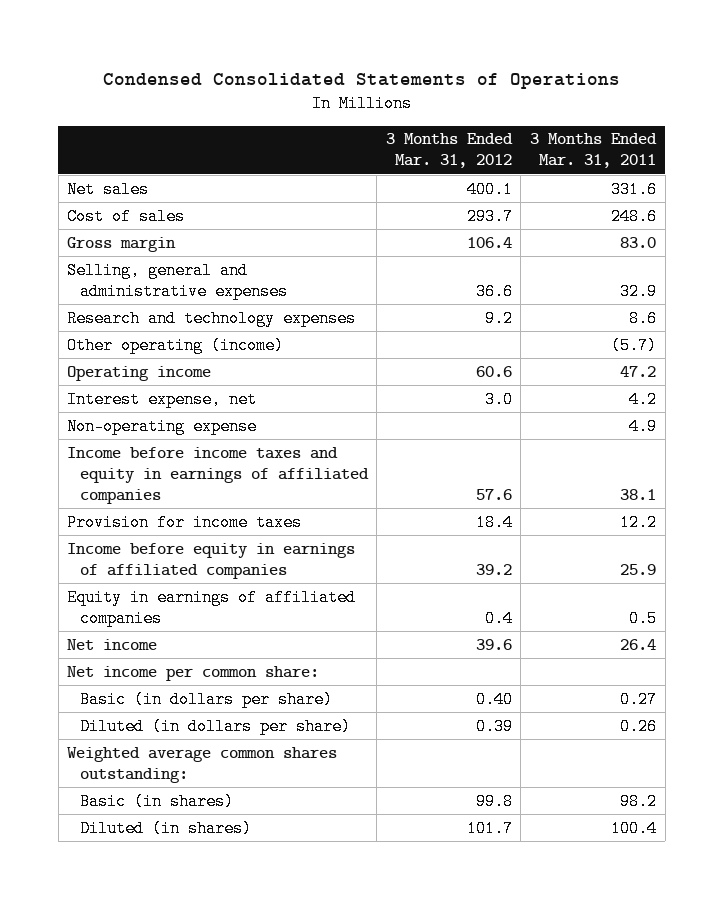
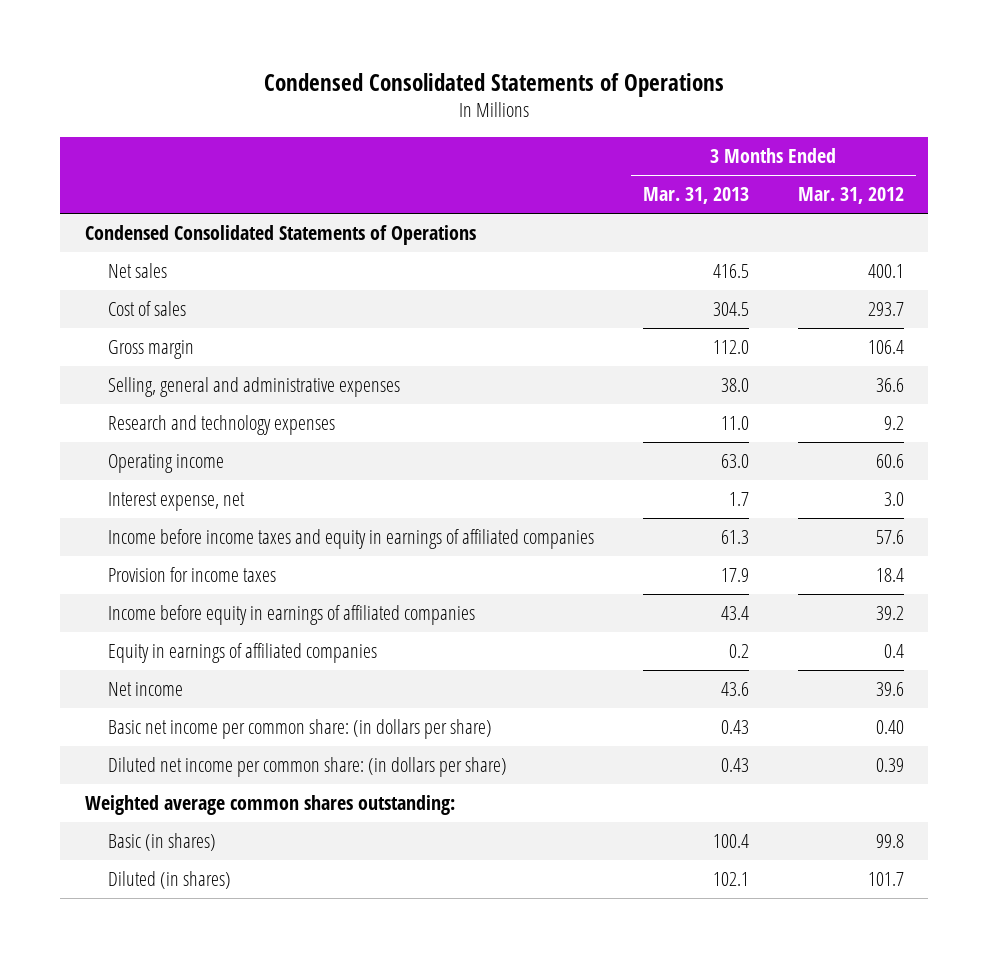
[530,133,658,169] 3 Months Ended Mar. 31, 2011 -> none
none -> [642,187,749,205] Mar. 31, 2013
none -> [84,225,476,246] Condensed Consolidated Statements of Operations
[67,336,285,354] Other operating (income) -> none
[67,417,258,435] Non-operating expense -> none
[67,665,320,681] Net income per common share: -> none
[79,690,333,708] Basic (in dollars per share) -> [107,719,492,740] Basic net income per common share: (in dollars per share)
[79,717,351,735] Diluted (in dollars per share) -> [107,757,507,778] Diluted net income per common share: (in dollars per share)

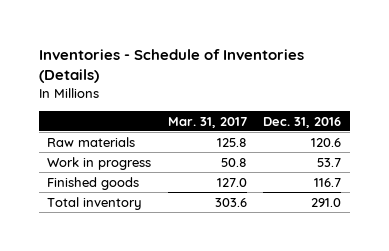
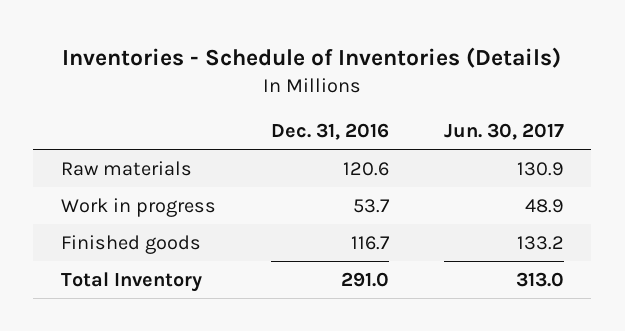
[167,116,247,128] Mar. 31, 2017 -> none
none -> [443,123,564,141] Jun. 30, 2017
[47,196,143,210] Total inventory -> [60,271,202,292] Total Inventory

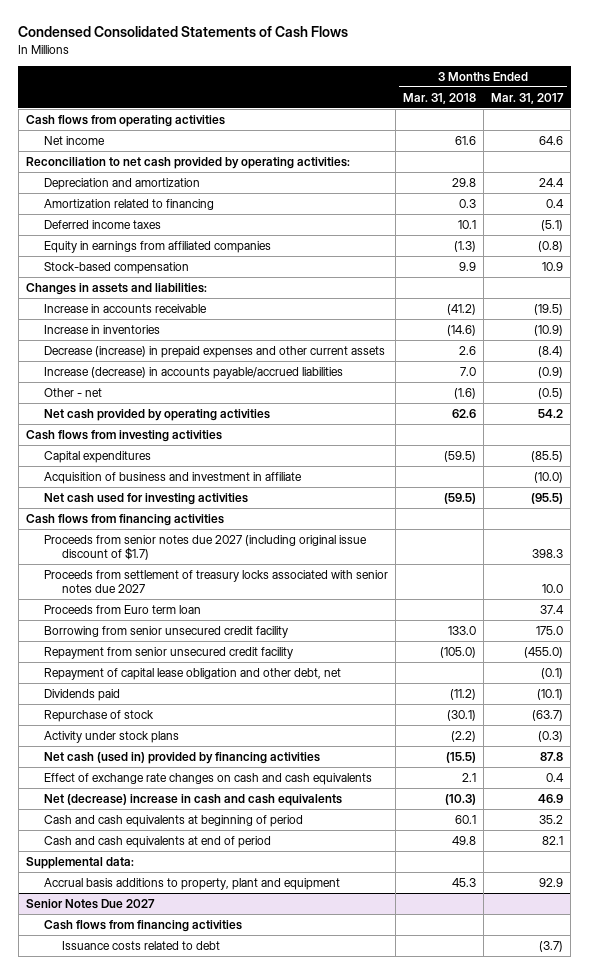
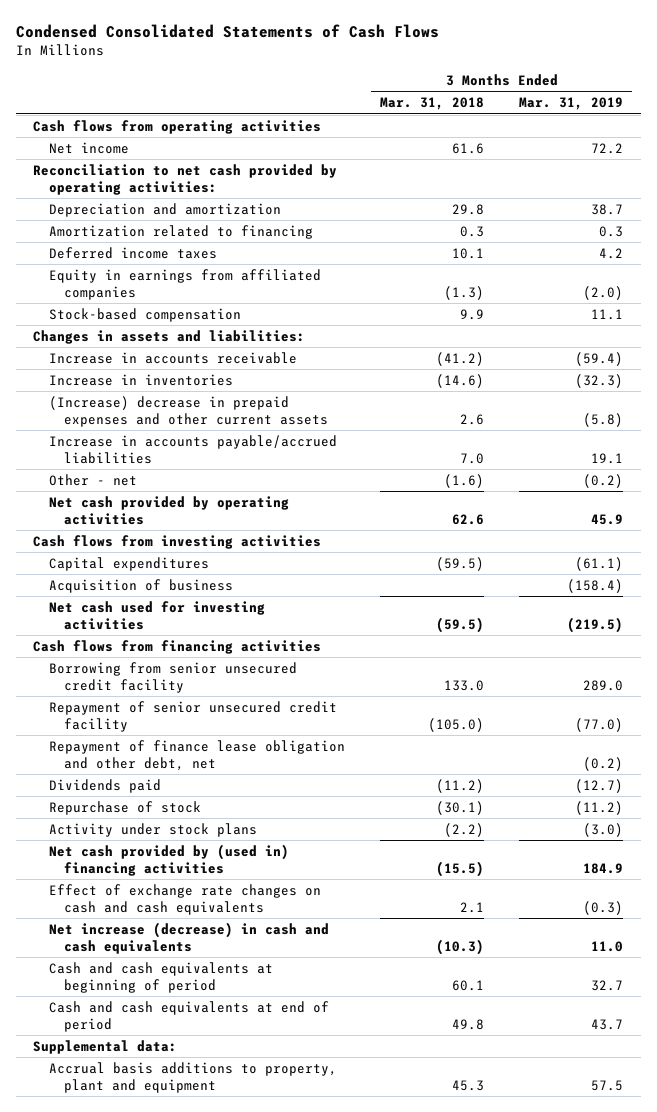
[491,92,565,104] Mar. 31, 2017 -> none
none -> [519,97,624,111] Mar. 31, 2019
[44,345,386,358] Decrease (increase) in prepaid expenses and other current assets -> [48,395,329,427] (Increase) decrease in prepaid expenses and other current assets
[44,366,344,379] Increase (decrease) in accounts payable/accrued liabilities -> [48,434,337,464] Increase in accounts payable/accrued liabilities
[44,471,303,484] Acquisition of business and investment in affiliate -> none
none -> [48,578,233,593] Acquisition of business
[44,534,368,561] Proceeds from senior notes due 2027 (including original issue discount of $1.7) -> none
[44,569,389,594] Proceeds from settlement of treasury locks associated with senior notes due 2027 -> none
[44,604,202,614] Proceeds from Euro term loan -> none
[44,646,294,659] Repayment from senior unsecured credit facility -> [48,700,337,732] Repayment of senior unsecured credit facility
[44,667,342,680] Repayment of capital lease obligation and other debt, net -> [48,739,345,771] Repayment of finance lease obligation and other debt, net
[44,751,321,764] Net cash (used in) provided by financing activities -> [48,843,289,876] Net cash provided by (used in) financing activities
[44,793,343,806] Net (decrease) increase in cash and cash equivalents -> [48,921,329,954] Net increase (decrease) in cash and cash equivalents
[25,898,155,909] Senior Notes Due 2027 -> none
[44,919,243,932] Cash flows from financing activities -> none
[62,940,221,950] Issuance costs related to debt -> none

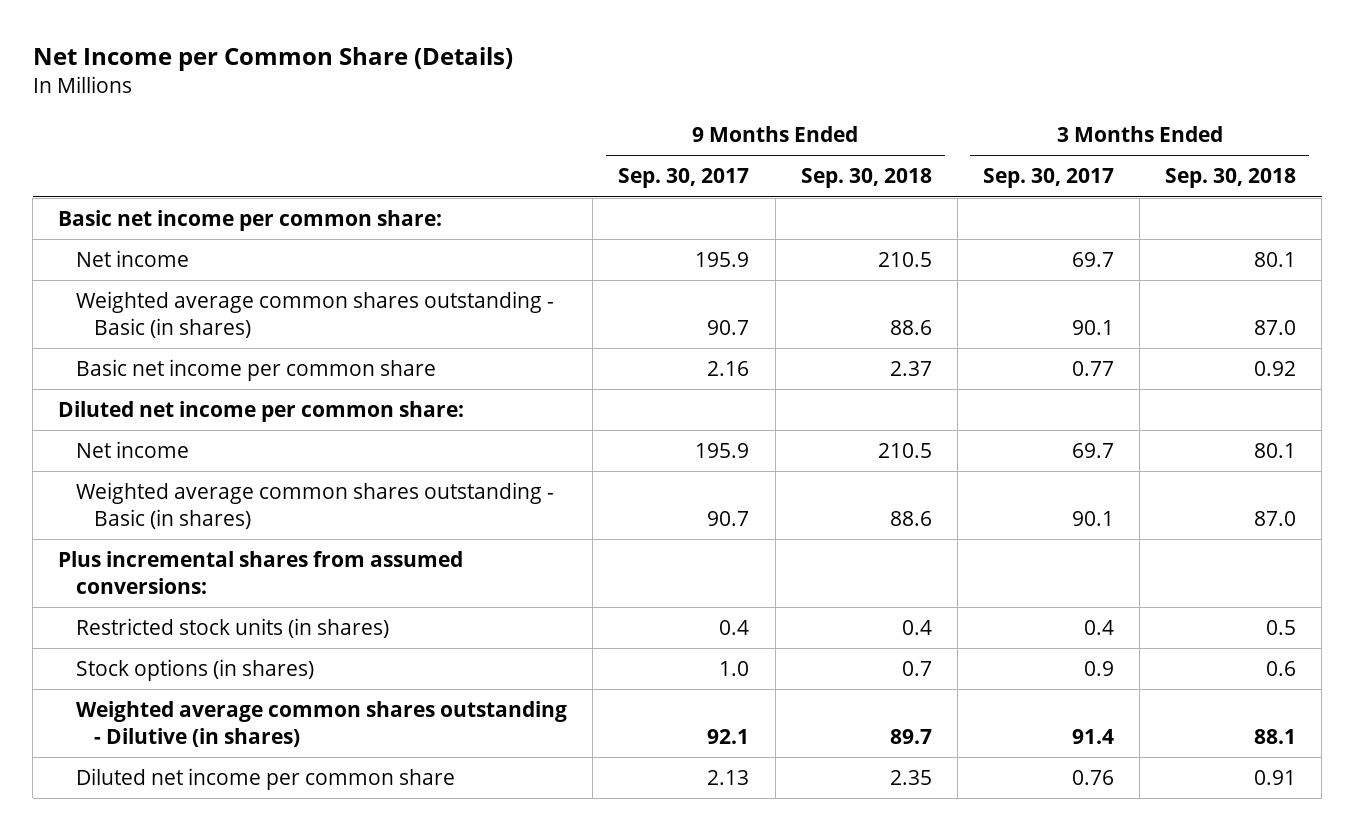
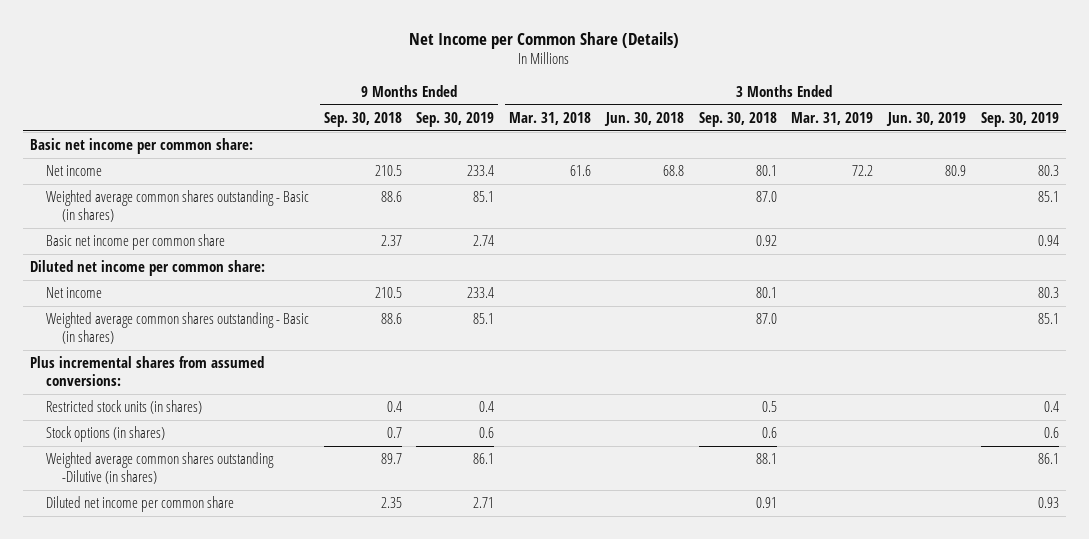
[618,168,750,189] Sep. 30, 2017 -> none
[982,168,1114,189] Sep. 30, 2017 -> none
none -> [416,111,495,127] Sep. 30, 2019
none -> [509,111,592,125] Mar. 31, 2018
none -> [603,111,684,126] Jun. 30, 2018
none -> [791,111,874,125] Mar. 31, 2019
none -> [886,111,967,126] Jun. 30, 2019
none -> [980,111,1059,127] Sep. 30, 2019
[76,701,568,747] Weighted average common shares outstanding - Dilutive (in shares) -> [45,452,274,485] Weighted average common shares outstanding -Dilutive (in shares)

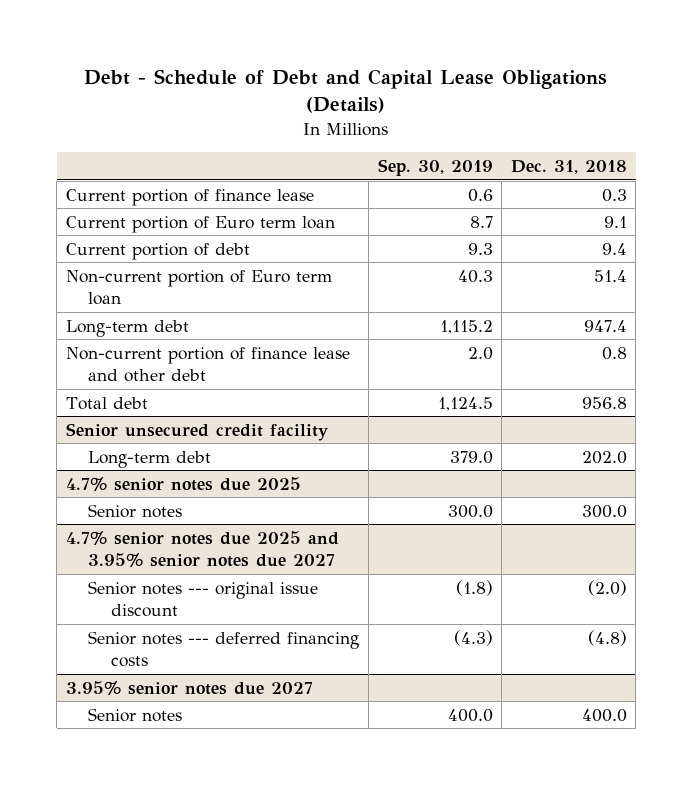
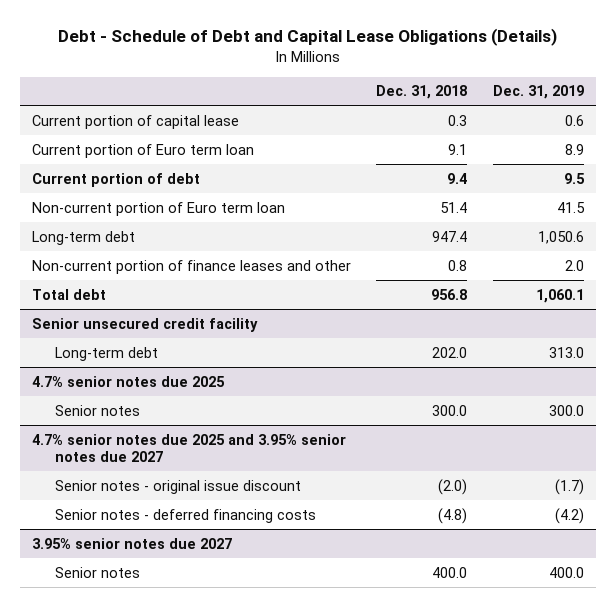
[377,158,493,176] Sep. 30, 2019 -> none
none -> [492,85,584,100] Dec. 31, 2019
[66,188,315,206] Current portion of finance lease -> [32,114,240,129] Current portion of capital lease
[66,346,351,383] Non-current portion of finance lease and other debt -> [32,259,352,274] Non-current portion of finance leases and other
[88,580,319,618] Senior notes --- original issue discount -> [54,479,301,494] Senior notes - original issue discount
[88,630,360,668] Senior notes --- deferred financing costs -> [54,508,316,523] Senior notes - deferred financing costs

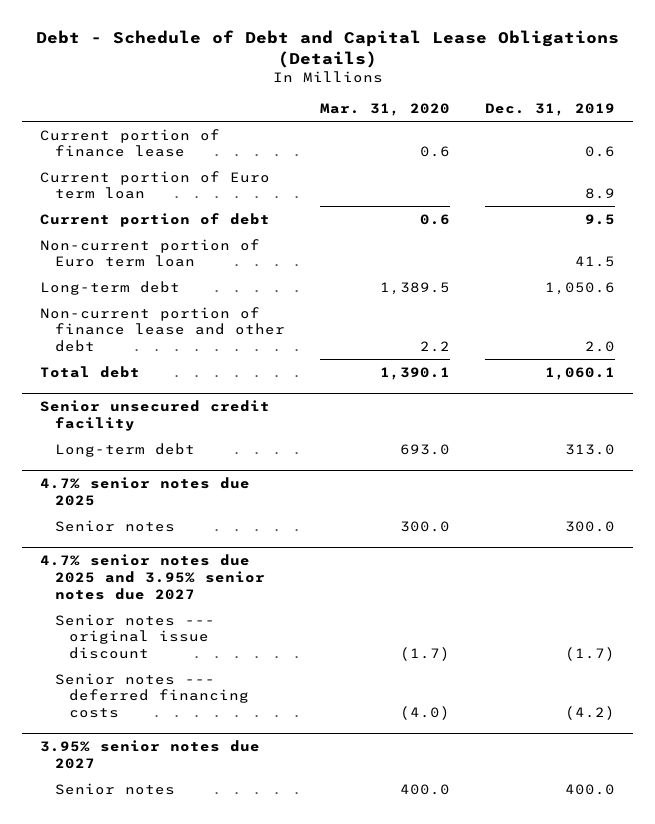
[376,85,468,100] Dec. 31, 2018 -> none
none -> [319,103,450,117] Mar. 31, 2020
[32,114,240,129] Current portion of capital lease -> [40,128,221,158] Current portion of finance lease
[32,259,352,274] Non-current portion of finance leases and other -> [40,306,285,353] Non-current portion of finance lease and other debt
[54,479,301,494] Senior notes - original issue discount -> [54,613,215,660] Senior notes --- original issue discount
[54,508,316,523] Senior notes - deferred financing costs -> [54,672,250,719] Senior notes --- deferred financing costs

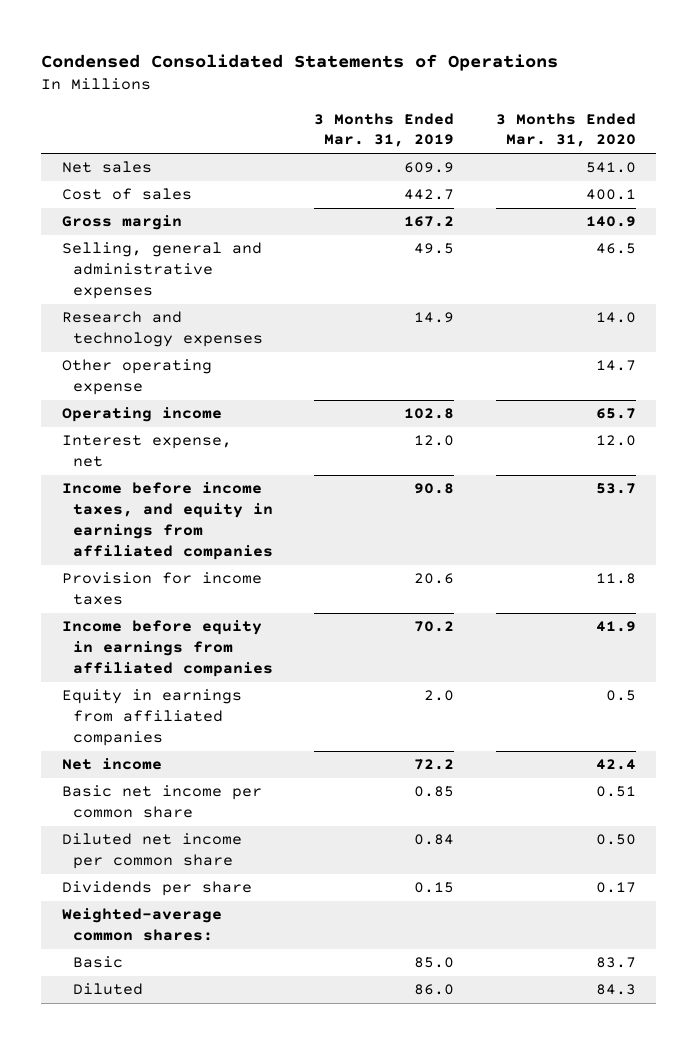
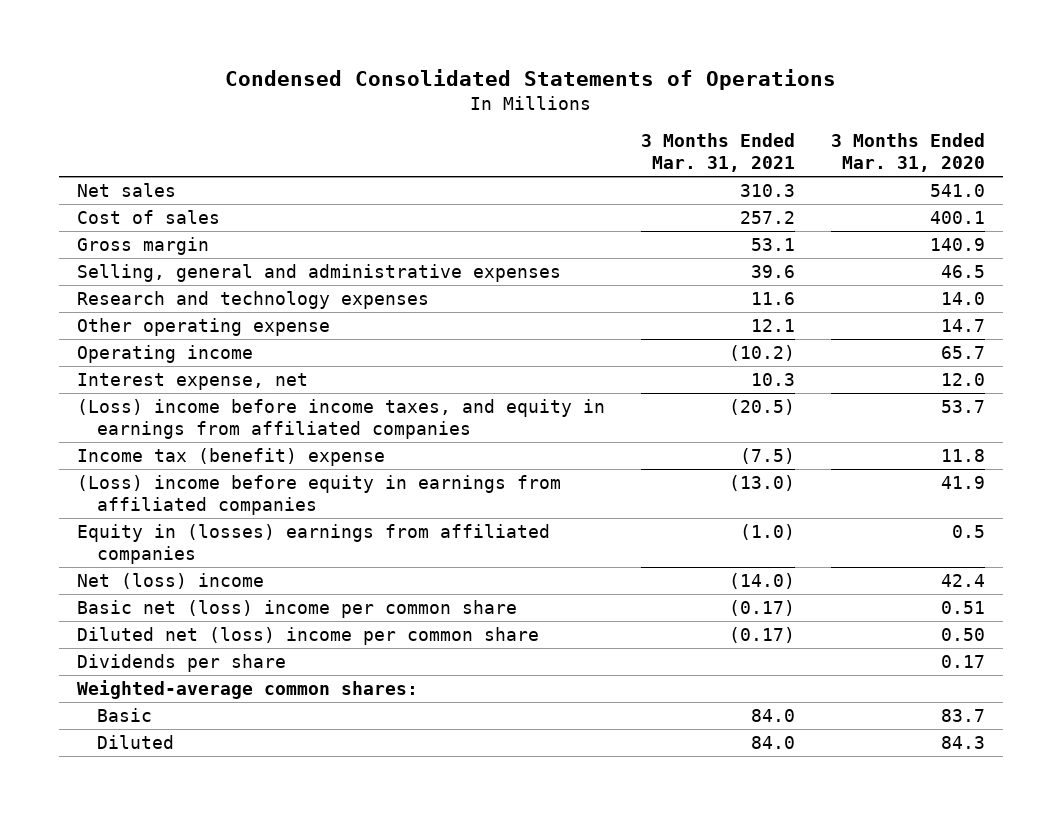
[314,112,455,148] 3 Months Ended Mar. 31, 2019 -> none
none -> [640,133,795,173] 3 Months Ended Mar. 31, 2021
[61,482,274,561] Income before income taxes, and equity in earnings from affiliated companies -> [76,398,605,439] (Loss) income before income taxes, and equity in earnings from affiliated companies
[61,572,262,606] Provision for income taxes -> [76,447,385,466] Income tax (benefit) expense
[61,620,274,678] Income before equity in earnings from affiliated companies -> [76,474,561,515] (Loss) income before equity in earnings from affiliated companies
[61,689,242,747] Equity in earnings from affiliated companies -> [76,523,550,564] Equity in (losses) earnings from affiliated companies
[61,758,162,771] Net income -> [76,572,264,589] Net (loss) income
[61,785,262,819] Basic net income per common share -> [76,599,517,618] Basic net (loss) income per common share
[61,833,242,870] Diluted net income per common share -> [76,626,539,645] Diluted net (loss) income per common share

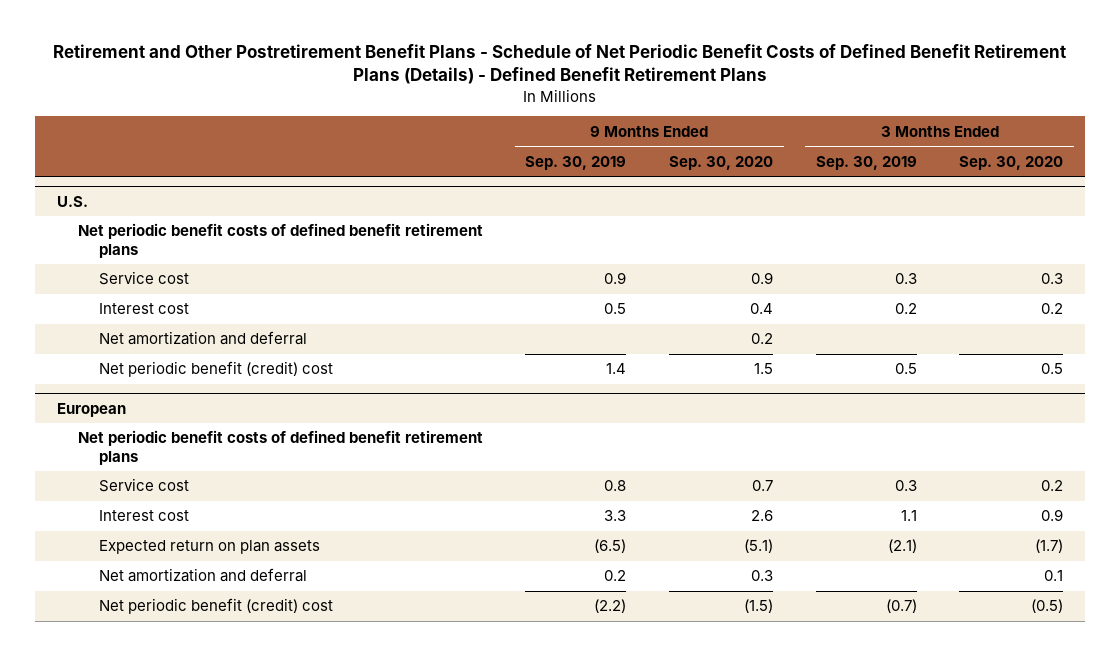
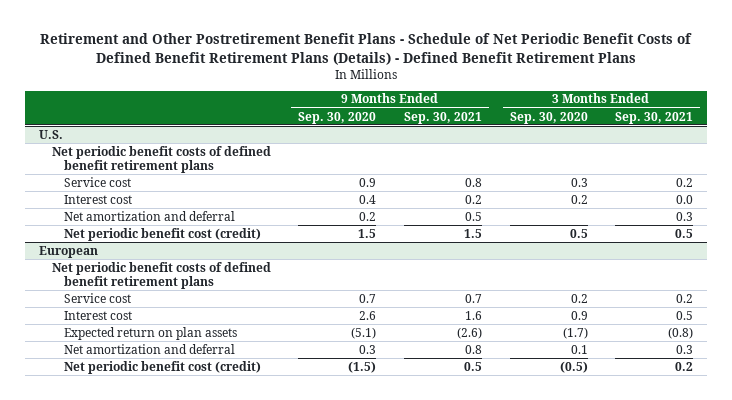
[525,155,627,170] Sep. 30, 2019 -> none
[815,155,917,170] Sep. 30, 2019 -> none
none -> [403,111,482,124] Sep. 30, 2021
none -> [615,111,694,124] Sep. 30, 2021
[99,361,334,378] Net periodic benefit (credit) cost -> [63,227,261,241] Net periodic benefit cost (credit)
[99,598,334,615] Net periodic benefit (credit) cost -> [63,360,261,374] Net periodic benefit cost (credit)

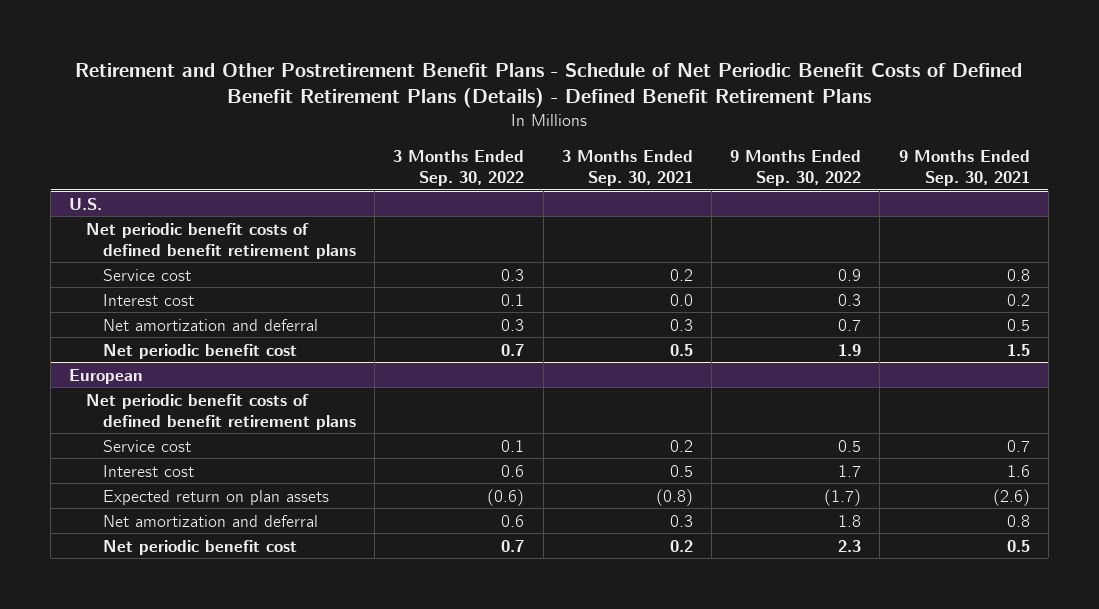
[298,111,377,124] Sep. 30, 2020 -> none
[509,111,588,124] Sep. 30, 2020 -> none
none -> [393,149,525,186] 3 Months Ended Sep. 30, 2022
none -> [730,149,862,186] 9 Months Ended Sep. 30, 2022
[63,227,261,241] Net periodic benefit cost (credit) -> [102,343,297,359] Net periodic benefit cost
[63,360,261,374] Net periodic benefit cost (credit) -> [102,539,297,555] Net periodic benefit cost

